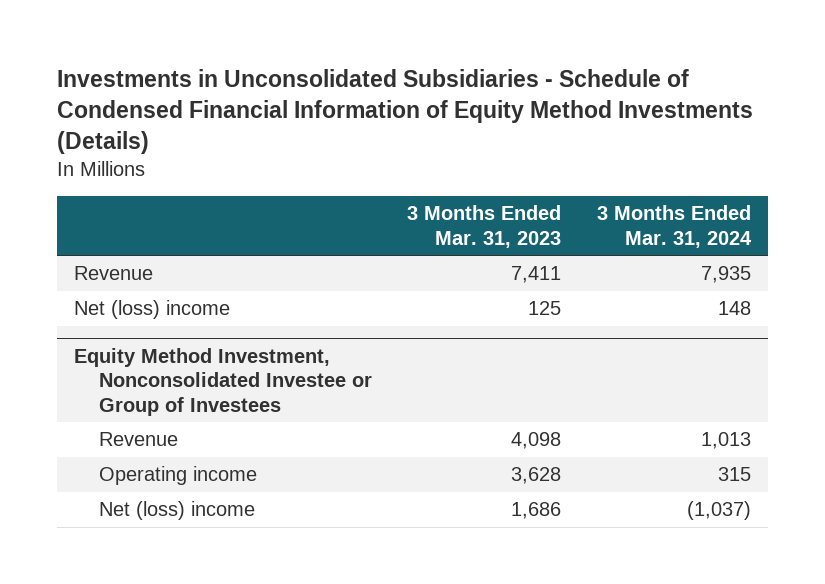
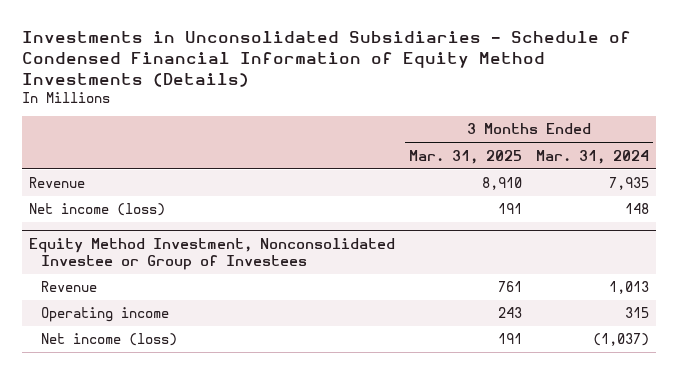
[407,205,562,248] 3 Months Ended Mar. 31, 2023 -> none
none -> [408,149,522,164] Mar. 31, 2025
[74,300,231,320] Net (loss) income -> [28,203,165,217] Net income (loss)
[98,501,255,521] Net (loss) income -> [41,333,178,347] Net income (loss)

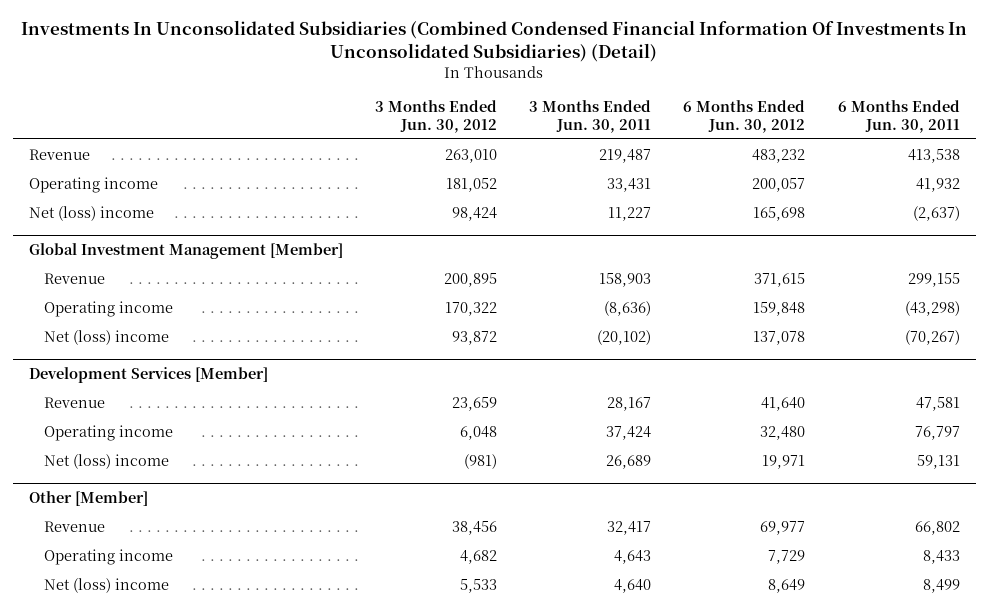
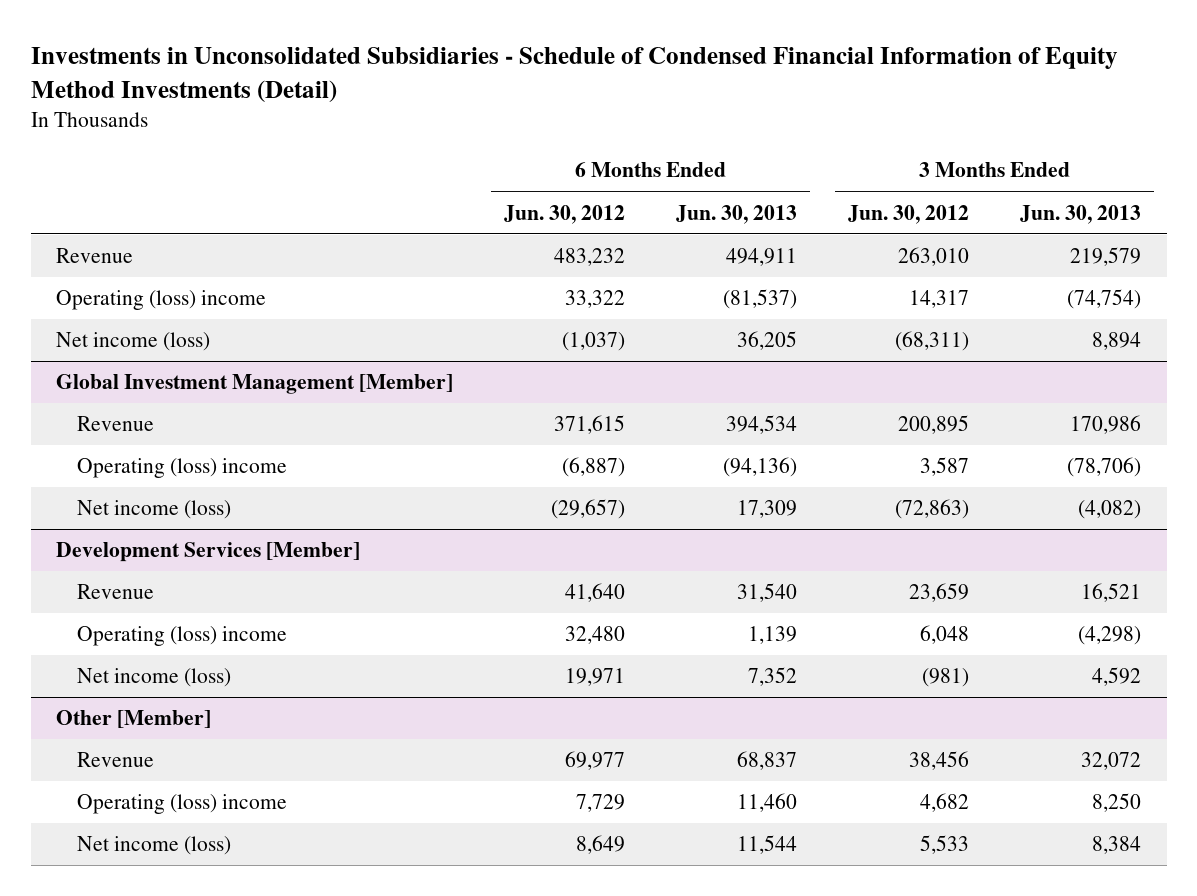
[21,20,968,63] Investments In Unconsolidated Subsidiaries (Combined Condensed Financial Information Of Investments In Unconsolidated Subsidiaries) (Detail) -> [30,47,1118,104] Investments in Unconsolidated Subsidiaries - Schedule of Condensed Financial Information of Equity Method Investments (Detail)
[529,100,652,133] 3 Months Ended Jun. 30, 2011 -> none
[837,100,960,133] 6 Months Ended Jun. 30, 2011 -> none
none -> [676,204,798,224] Jun. 30, 2013
none -> [1020,204,1142,224] Jun. 30, 2013
[28,176,158,193] Operating income -> [56,290,267,311] Operating (loss) income
[445,177,497,192] 181,052 -> [909,290,970,309] 14,317
[752,177,806,192] 200,057 -> [565,290,626,309] 33,322
[28,205,154,221] Net (loss) income -> [56,332,211,352] Net income (loss)
[451,206,497,221] 98,424 -> [895,331,970,352] (68,311)
[753,206,806,221] 165,698 -> [562,332,626,352] (1,037)
[44,300,174,317] Operating income -> [77,458,288,479] Operating (loss) income
[444,301,497,316] 170,322 -> [920,457,970,477] 3,587
[753,301,806,316] 159,848 -> [562,457,626,478] (6,887)
[44,329,170,345] Net (loss) income -> [77,500,232,520] Net income (loss)
[451,330,497,345] 93,872 -> [895,499,970,520] (72,863)
[753,330,806,345] 137,078 -> [551,499,626,520] (29,657)
[44,424,174,441] Operating income -> [77,626,288,647] Operating (loss) income
[44,453,170,469] Net (loss) income -> [77,668,232,688] Net income (loss)
[44,548,174,565] Operating income -> [77,794,288,815] Operating (loss) income
[44,577,170,593] Net (loss) income -> [77,836,232,856] Net income (loss)

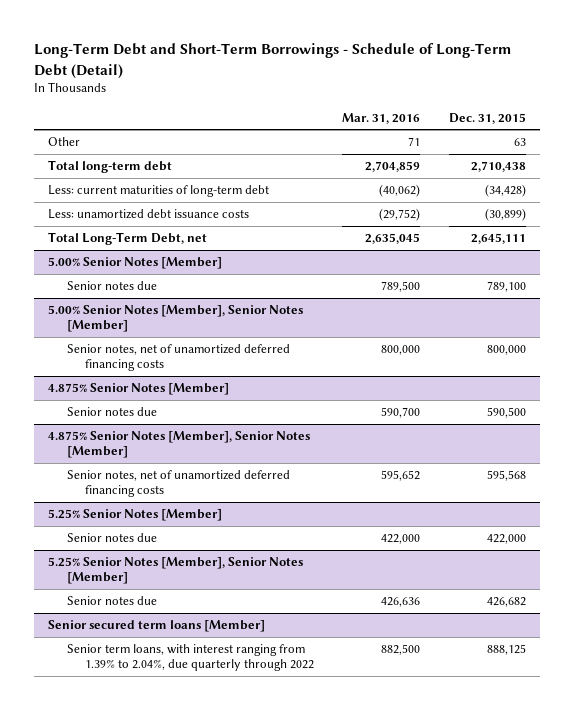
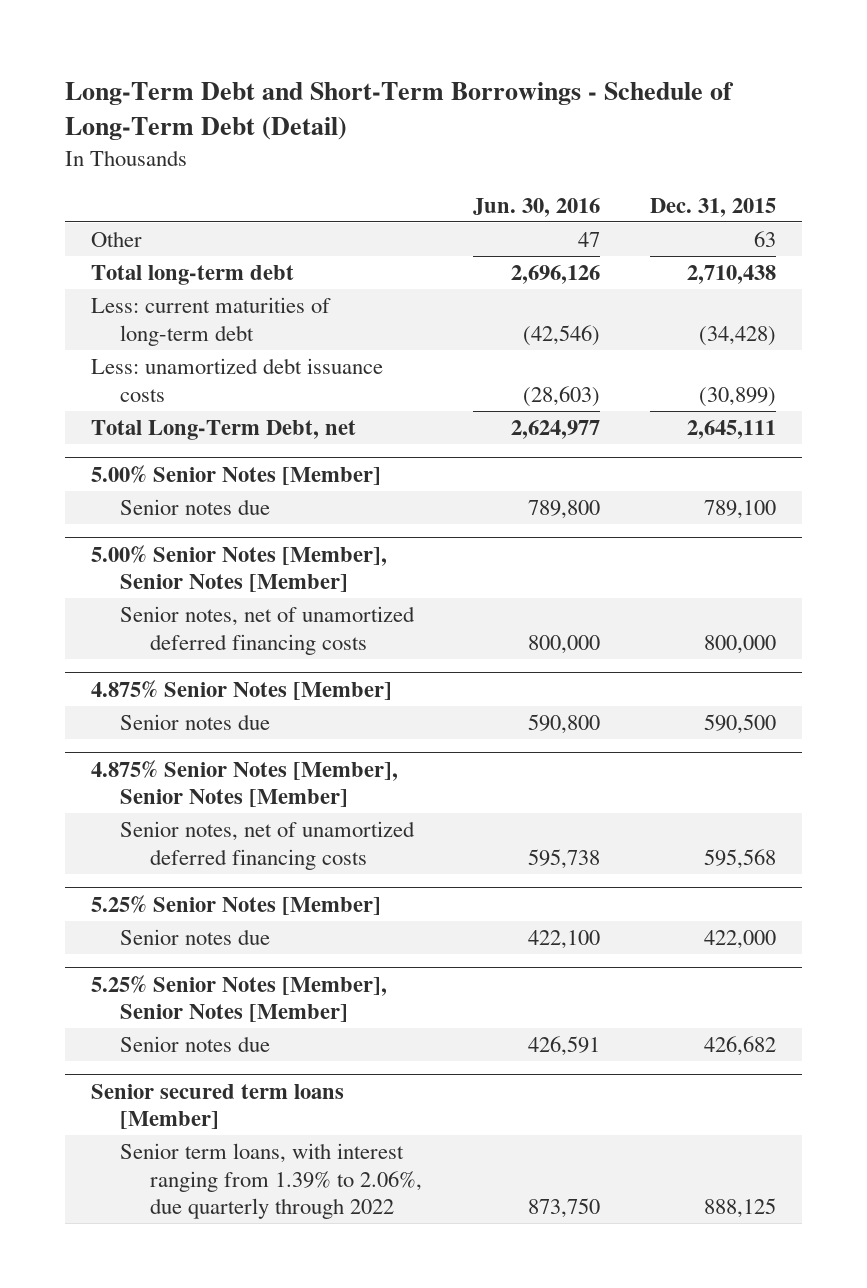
[342,112,421,124] Mar. 31, 2016 -> none
none -> [472,197,600,217] Jun. 30, 2016
[66,644,314,672] Senior term loans, with interest ranging from 1.39% to 2.04%, due quarterly through 2022 -> [120,1143,423,1219] Senior term loans, with interest ranging from 1.39% to 2.06%, due quarterly through 2022

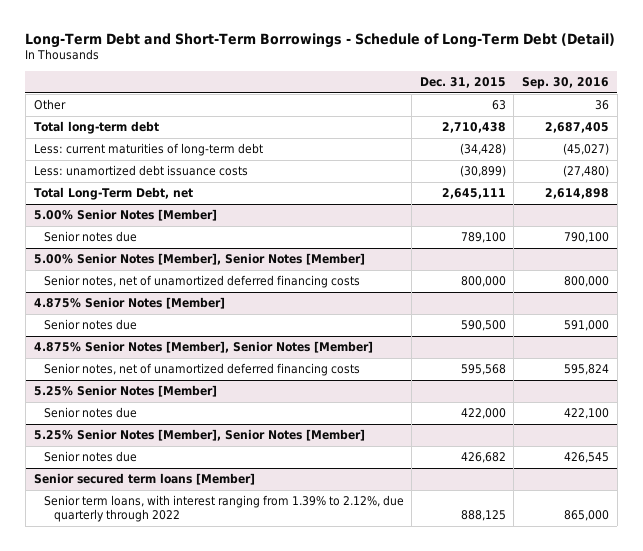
[472,197,600,217] Jun. 30, 2016 -> none
none -> [522,77,610,90] Sep. 30, 2016
[120,1143,423,1219] Senior term loans, with interest ranging from 1.39% to 2.06%, due quarterly through 2022 -> [43,495,404,522] Senior term loans, with interest ranging from 1.39% to 2.12%, due quarterly through 2022

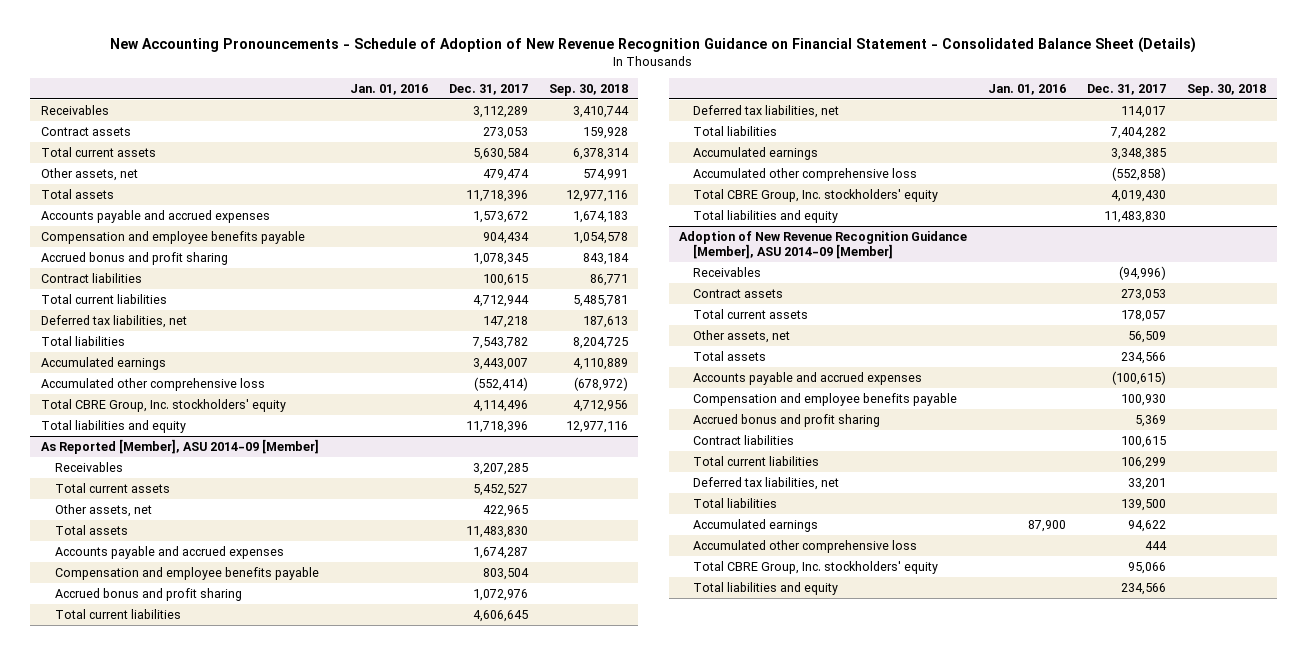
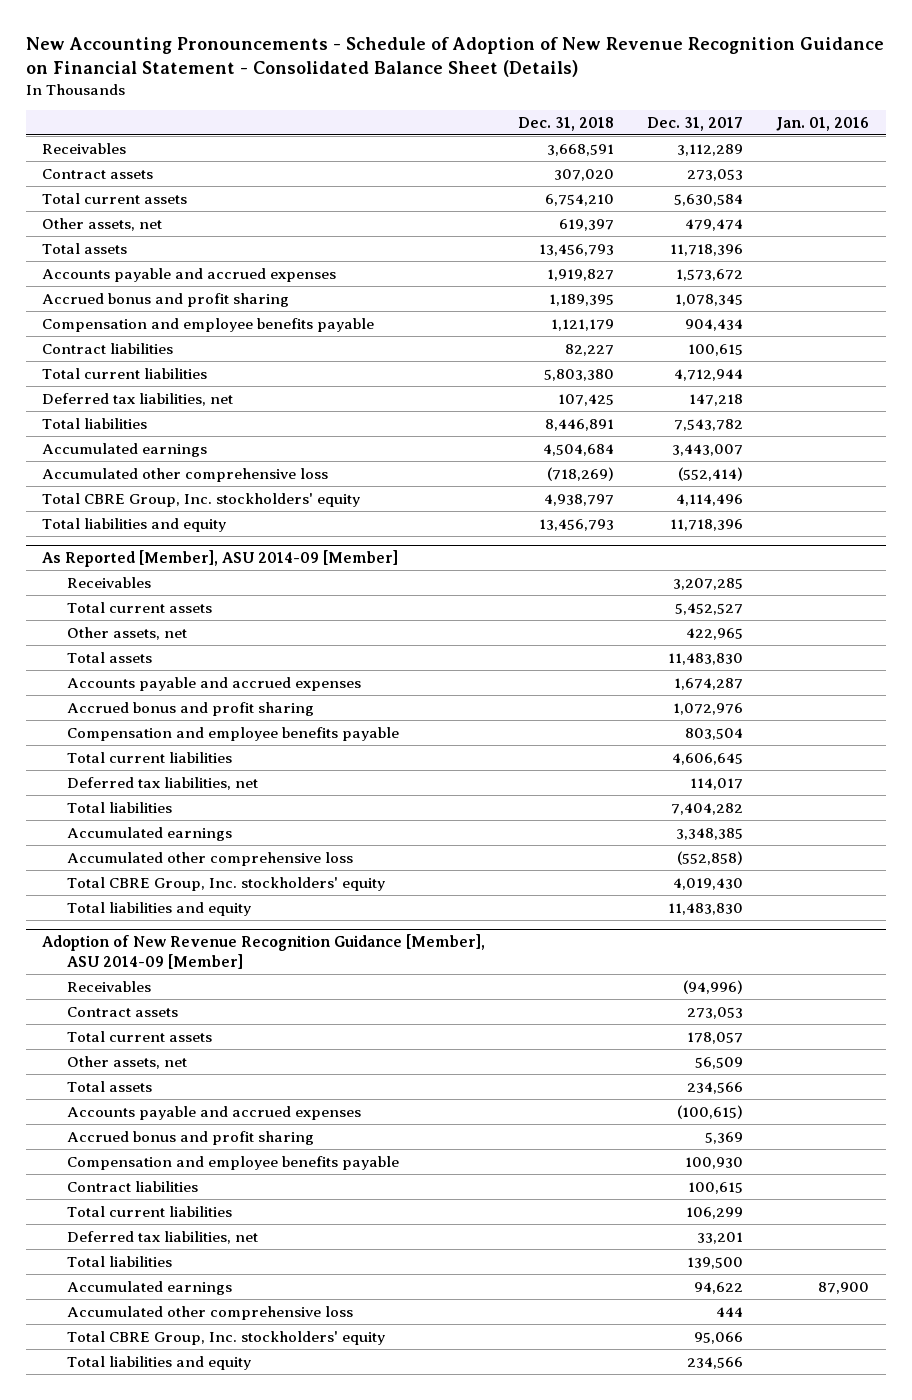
[548,83,628,96] Sep. 30, 2018 -> none
none -> [518,116,615,131] Dec. 31, 2018
[40,230,305,244] Compensation and employee benefits payable -> [42,317,375,332] Compensation and employee benefits payable
[54,566,319,580] Compensation and employee benefits payable -> [66,726,399,741] Compensation and employee benefits payable
[692,392,957,406] Compensation and employee benefits payable -> [66,1155,399,1170] Compensation and employee benefits payable

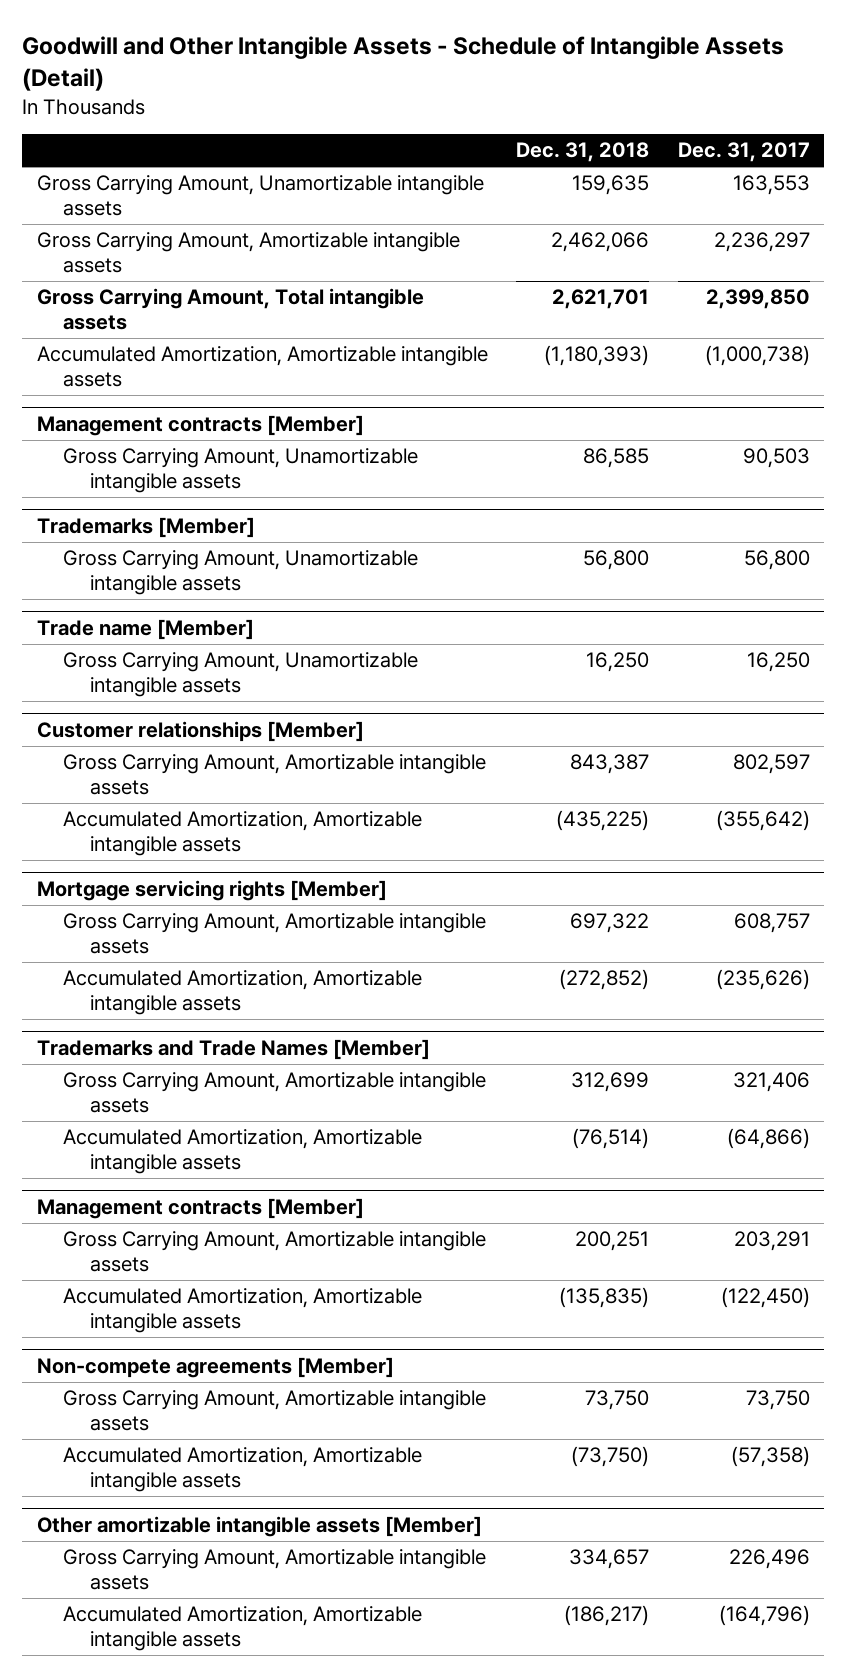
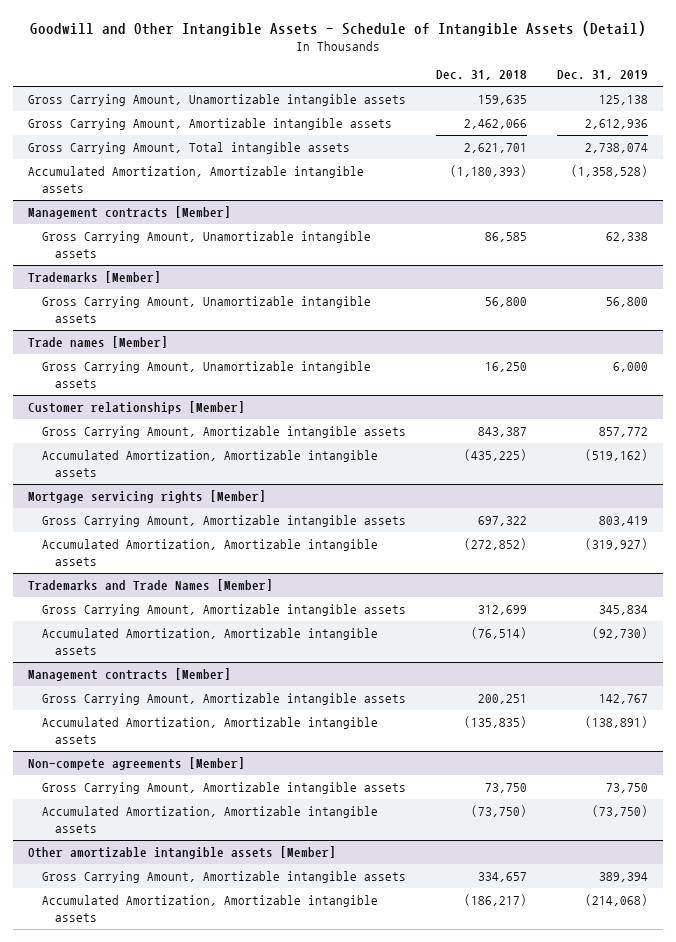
[678,142,811,163] Dec. 31, 2017 -> none
none -> [557,70,649,81] Dec. 31, 2019
[36,618,254,640] Trade name [Member] -> [28,336,169,349] Trade names [Member]

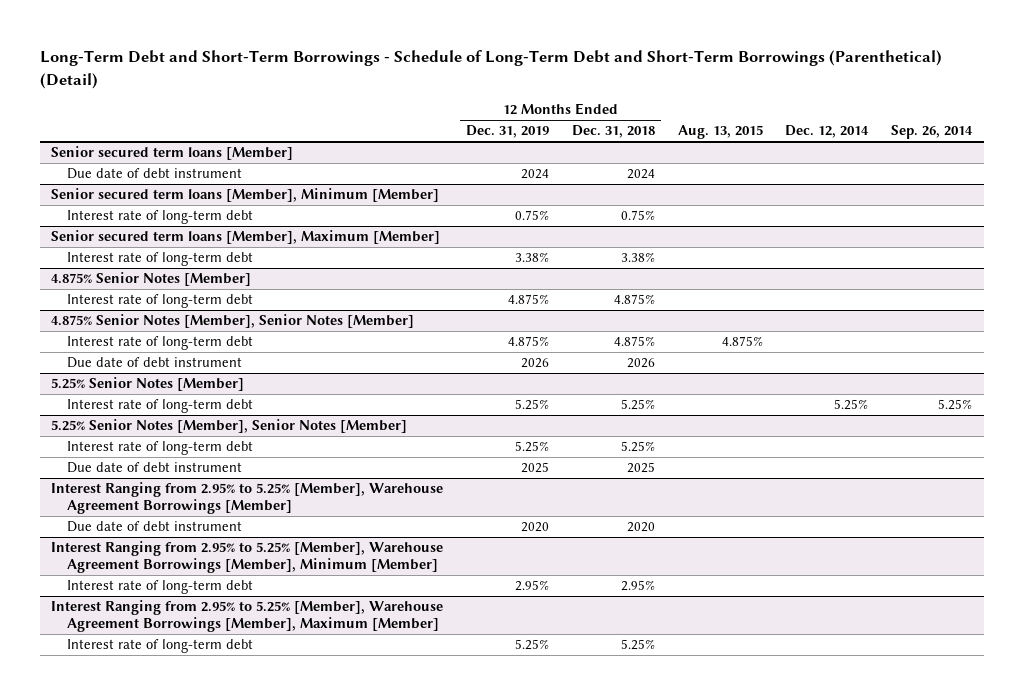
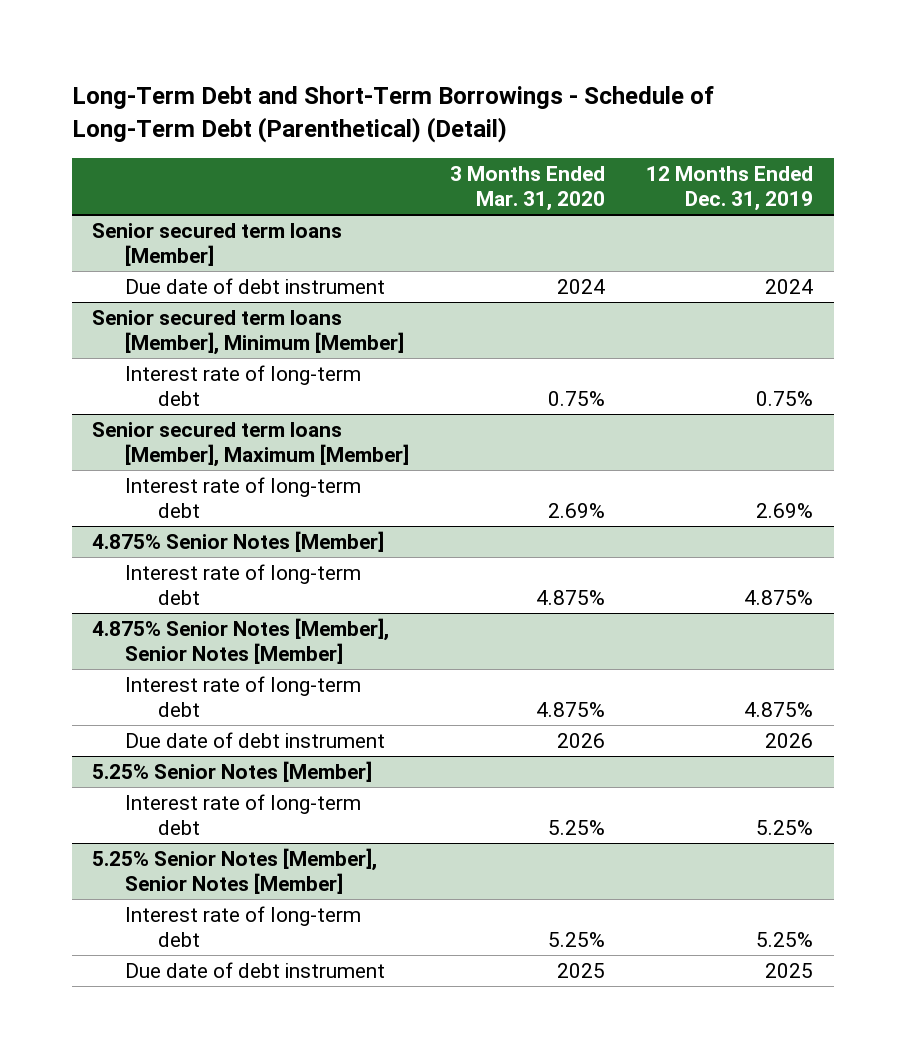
[40,50,943,89] Long-Term Debt and Short-Term Borrowings - Schedule of Long-Term Debt and Short-Term Borrowings (Parenthetical) (Detail) -> [71,86,714,144] Long-Term Debt and Short-Term Borrowings - Schedule of Long-Term Debt (Parenthetical) (Detail)
[571,125,655,139] Dec. 31, 2018 -> none
[677,125,763,140] Aug. 13, 2015 -> none
[785,125,870,139] Dec. 12, 2014 -> none
[891,125,974,140] Sep. 26, 2014 -> none
none -> [450,166,606,212] 3 Months Ended Mar. 31, 2020
[515,252,550,263] 3.38% -> [756,503,814,519] 2.69%
[51,482,444,515] Interest Ranging from 2.95% to 5.25% [Member], Warehouse Agreement Borrowings [Member] -> none
[67,521,243,533] Due date of debt instrument -> none
[51,541,444,574] Interest Ranging from 2.95% to 5.25% [Member], Warehouse Agreement Borrowings [Member], Minimum [Member] -> none
[67,580,254,595] Interest rate of long-term debt -> none
[51,600,444,633] Interest Ranging from 2.95% to 5.25% [Member], Warehouse Agreement Borrowings [Member], Maximum [Member] -> none
[67,639,254,654] Interest rate of long-term debt -> none

